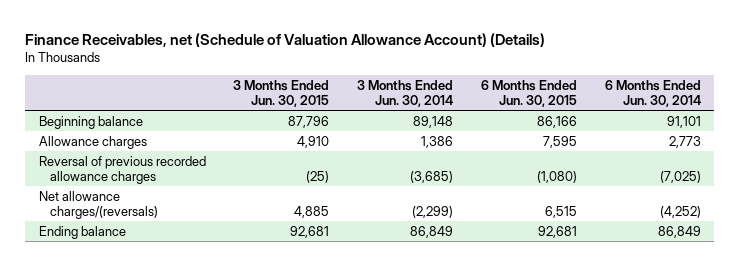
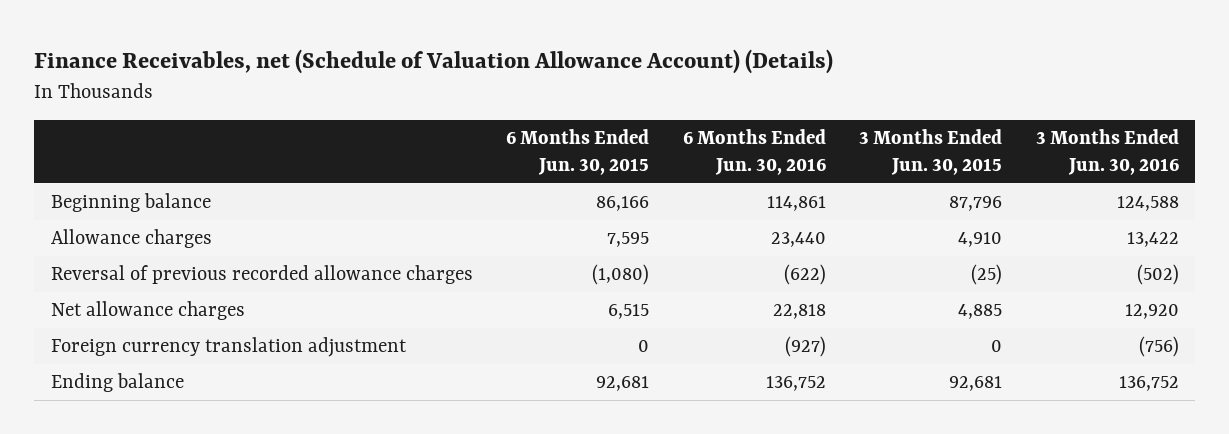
[357,79,454,108] 3 Months Ended Jun. 30, 2014 -> none
[604,79,701,108] 6 Months Ended Jun. 30, 2014 -> none
none -> [682,129,826,176] 6 Months Ended Jun. 30, 2016
none -> [1035,129,1179,176] 3 Months Ended Jun. 30, 2016
[38,190,158,220] Net allowance charges/(reversals) -> [50,301,245,321] Net allowance charges
none -> [50,337,407,358] Foreign currency translation adjustment

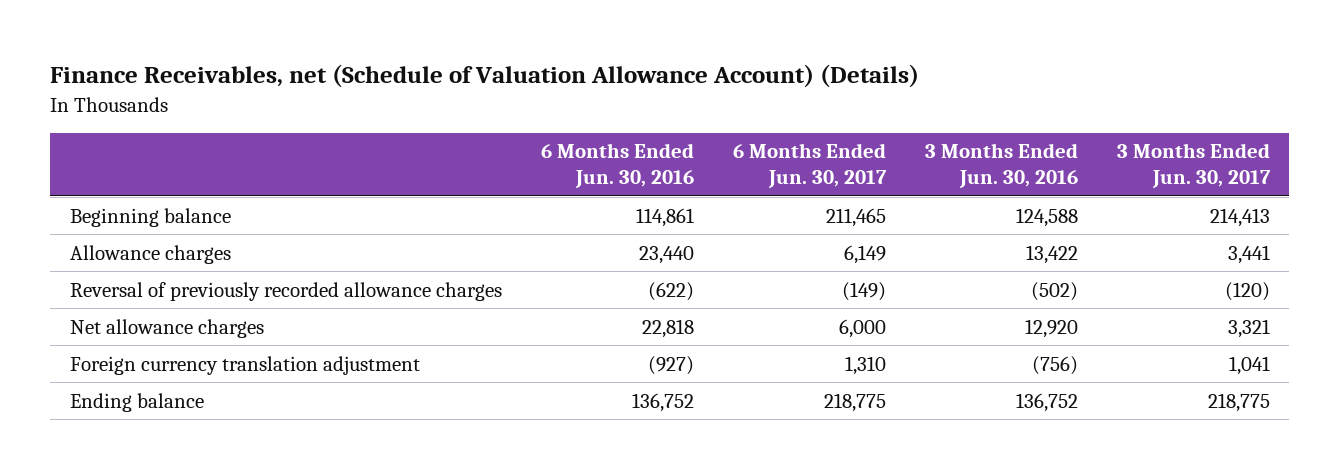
[506,129,650,176] 6 Months Ended Jun. 30, 2015 -> none
[859,129,1003,176] 3 Months Ended Jun. 30, 2015 -> none
none -> [732,143,887,189] 6 Months Ended Jun. 30, 2017
none -> [1116,143,1271,189] 3 Months Ended Jun. 30, 2017
[50,265,473,285] Reversal of previous recorded allowance charges -> [69,281,502,301] Reversal of previously recorded allowance charges

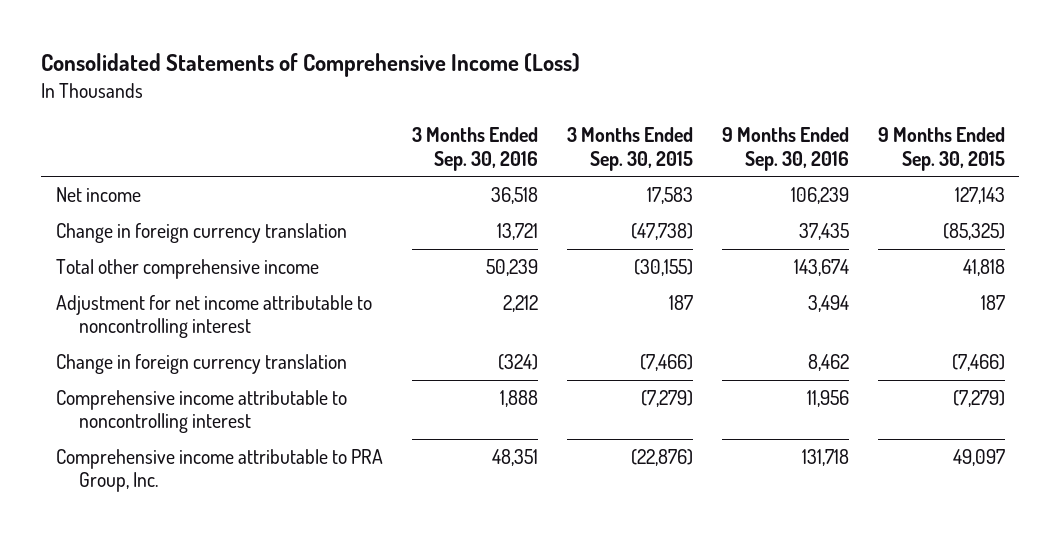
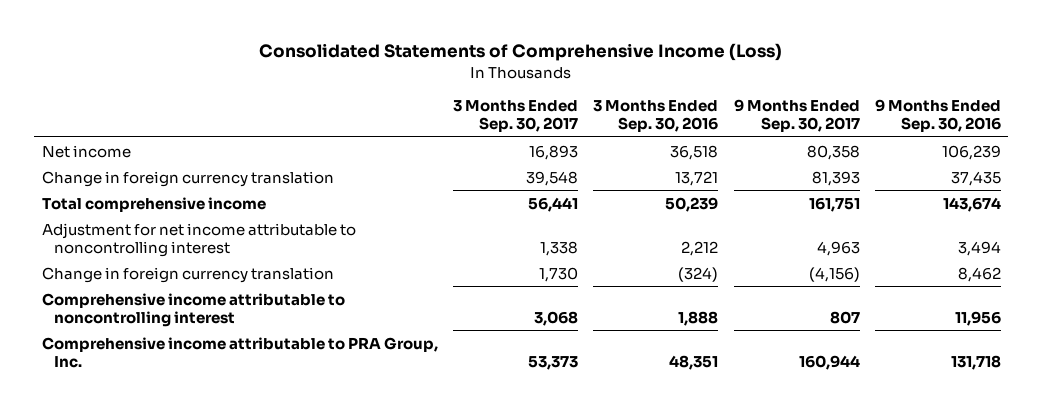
[566,127,693,171] 3 Months Ended Sep. 30, 2015 -> none
[877,127,1005,171] 9 Months Ended Sep. 30, 2015 -> none
none -> [453,100,579,132] 3 Months Ended Sep. 30, 2017
none -> [733,99,860,132] 9 Months Ended Sep. 30, 2017
[55,258,319,279] Total other comprehensive income -> [41,196,266,212] Total comprehensive income

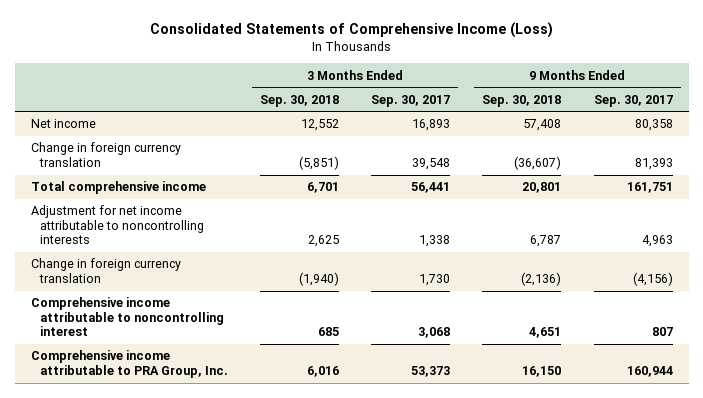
[593,100,719,132] 3 Months Ended Sep. 30, 2016 -> none
[874,99,1001,132] 9 Months Ended Sep. 30, 2016 -> none
none -> [260,94,340,107] Sep. 30, 2018
none -> [482,94,562,107] Sep. 30, 2018
[41,222,356,257] Adjustment for net income attributable to noncontrolling interest -> [30,205,204,245] Adjustment for net income attributable to noncontrolling interests

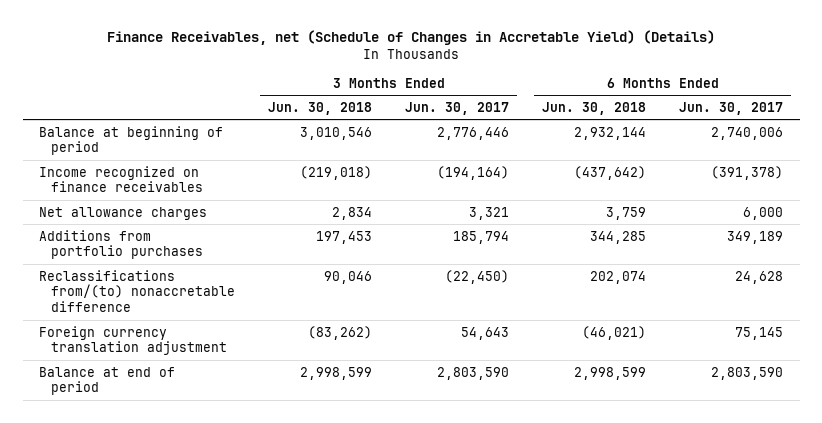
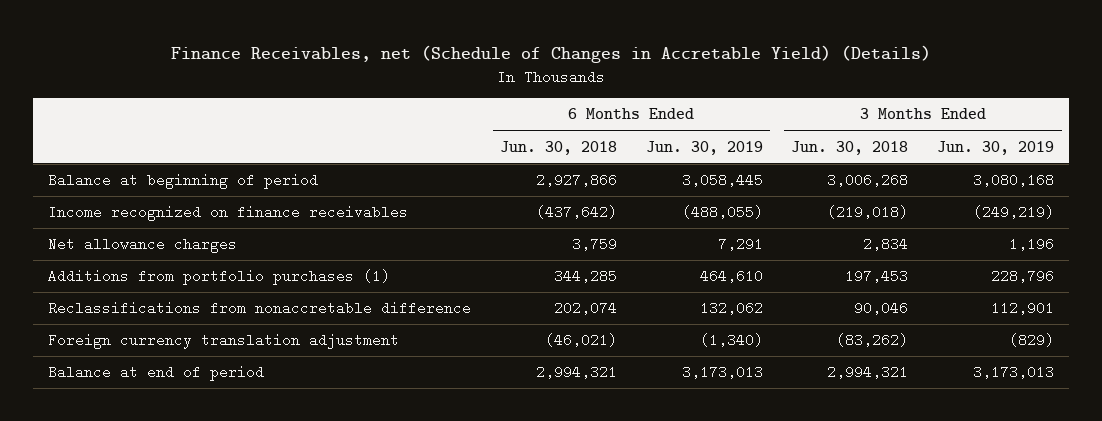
[405,101,510,115] Jun. 30, 2017 -> none
[679,101,784,115] Jun. 30, 2017 -> none
none -> [645,140,763,155] Jun. 30, 2019
none -> [937,140,1055,155] Jun. 30, 2019
[300,126,373,140] 3,010,546 -> [827,173,909,188] 3,006,268
[574,126,647,140] 2,932,144 -> [535,173,617,188] 2,927,866
[39,229,204,260] Additions from portfolio purchases -> [47,269,390,286] Additions from portfolio purchases (1)
[39,269,236,313] Reclassifications from/(to) nonaccretable difference -> [47,301,471,316] Reclassifications from nonaccretable difference
[300,366,373,380] 2,998,599 -> [827,365,909,380] 2,994,321
[574,366,647,380] 2,998,599 -> [535,365,617,380] 2,994,321

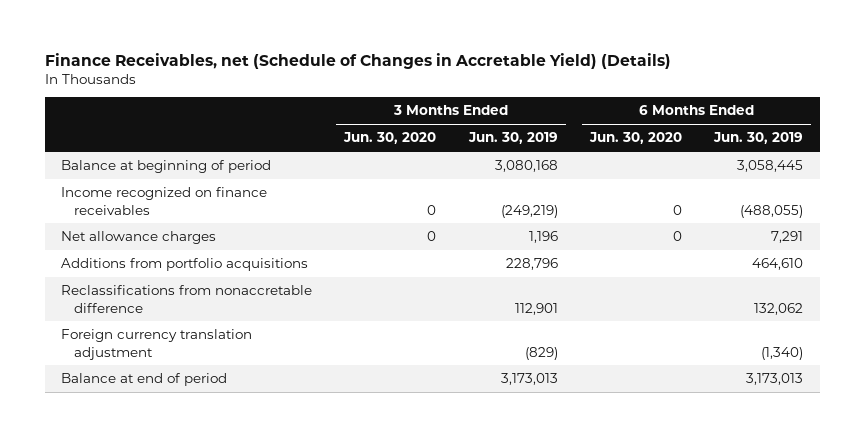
[499,140,617,155] Jun. 30, 2018 -> none
[791,140,909,155] Jun. 30, 2018 -> none
none -> [343,132,437,145] Jun. 30, 2020
none -> [589,132,683,145] Jun. 30, 2020
[47,269,390,286] Additions from portfolio purchases (1) -> [61,258,309,272] Additions from portfolio acquisitions

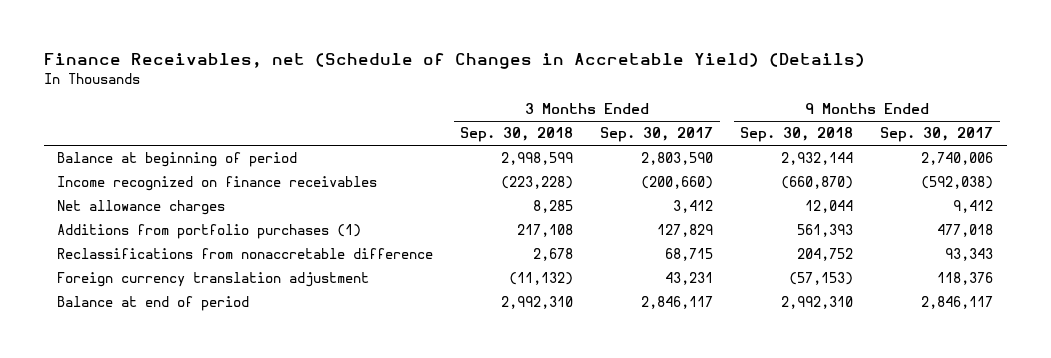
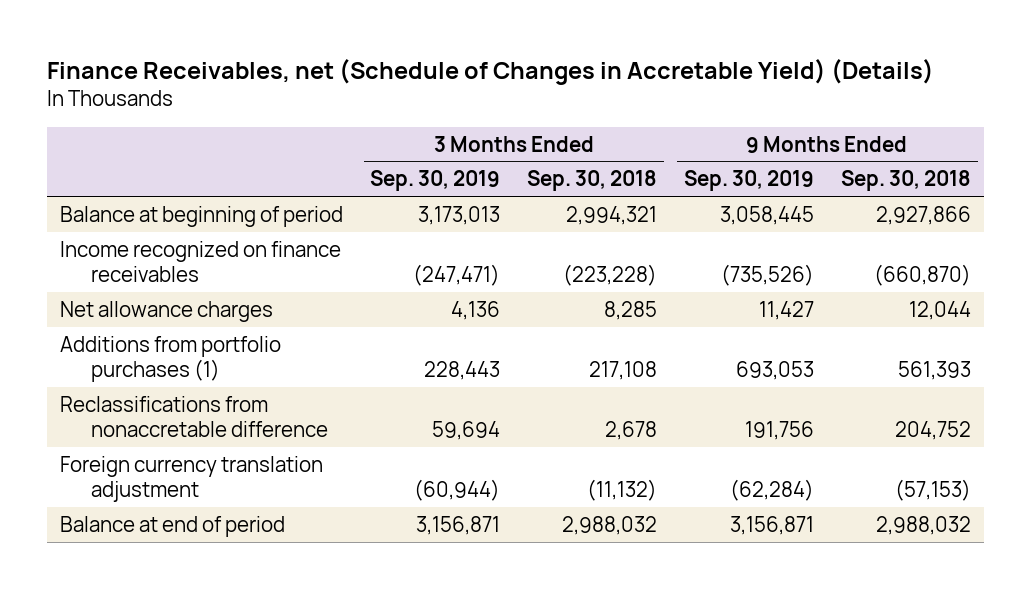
[600,127,714,143] Sep. 30, 2017 -> none
[880,127,994,143] Sep. 30, 2017 -> none
none -> [370,170,501,192] Sep. 30, 2019
none -> [684,170,815,192] Sep. 30, 2019
[501,152,574,166] 2,998,599 -> [566,205,658,225] 2,994,321
[781,152,854,166] 2,932,144 -> [875,205,971,225] 2,927,866
[501,296,574,310] 2,992,310 -> [562,515,658,535] 2,988,032
[781,296,854,310] 2,992,310 -> [875,515,971,535] 2,988,032

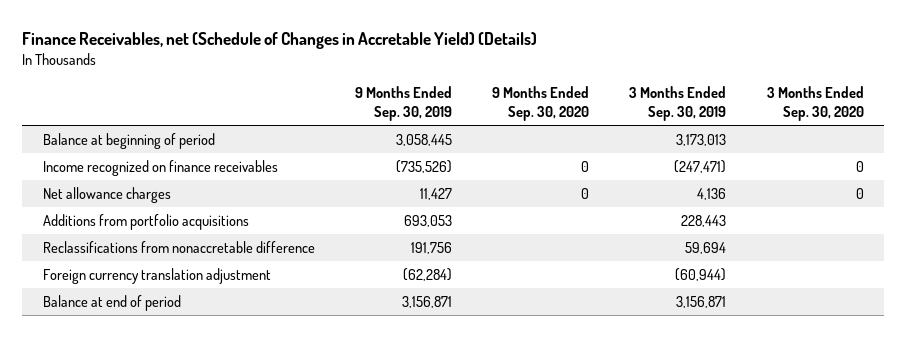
[527,170,658,192] Sep. 30, 2018 -> none
[840,170,971,192] Sep. 30, 2018 -> none
none -> [492,86,590,122] 9 Months Ended Sep. 30, 2020
none -> [766,86,864,122] 3 Months Ended Sep. 30, 2020
[60,335,282,383] Additions from portfolio purchases (1) -> [42,213,249,230] Additions from portfolio acquisitions

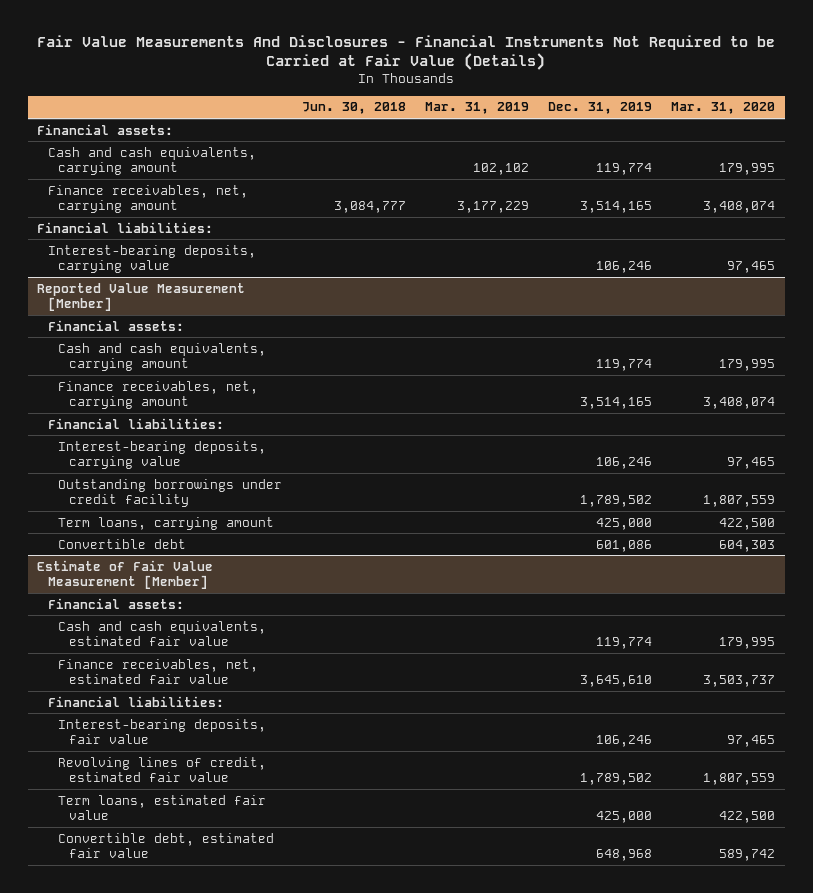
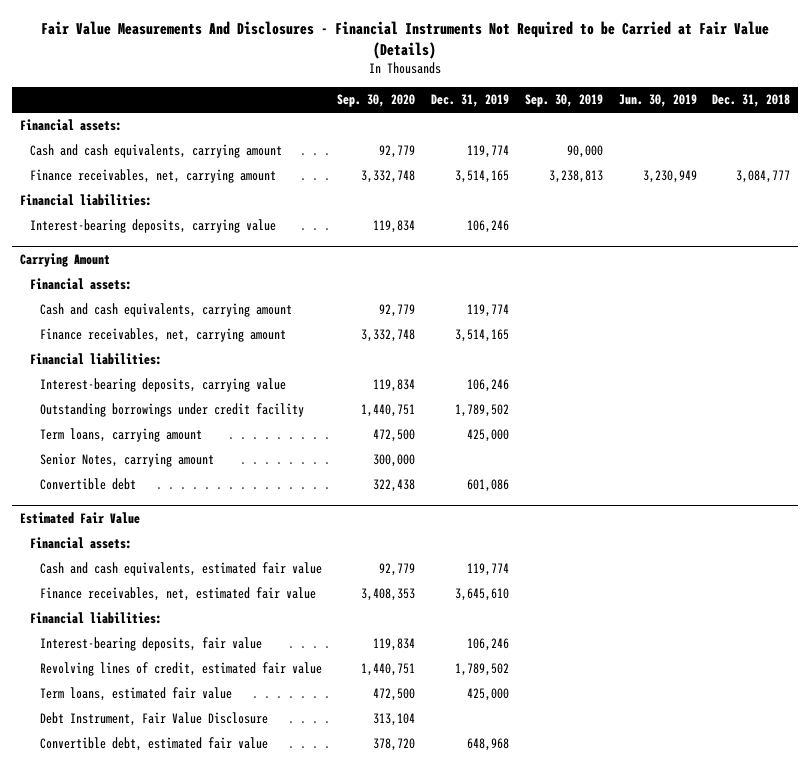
[301,102,406,115] Jun. 30, 2018 -> none
[424,102,529,115] Mar. 31, 2019 -> none
[671,102,776,115] Mar. 31, 2020 -> none
none -> [337,94,416,108] Sep. 30, 2020
none -> [524,94,603,108] Sep. 30, 2019
none -> [618,94,697,108] Jun. 30, 2019
none -> [712,94,791,108] Dec. 31, 2018
[37,282,246,312] Reported Value Measurement [Member] -> [20,253,111,268] Carrying Amount
none -> [39,453,214,468] Senior Notes, carrying amount
[37,559,214,590] Estimate of Fair Value Measurement [Member] -> [20,512,141,525] Estimated Fair Value
none -> [39,712,268,727] Debt Instrument, Fair Value Disclosure

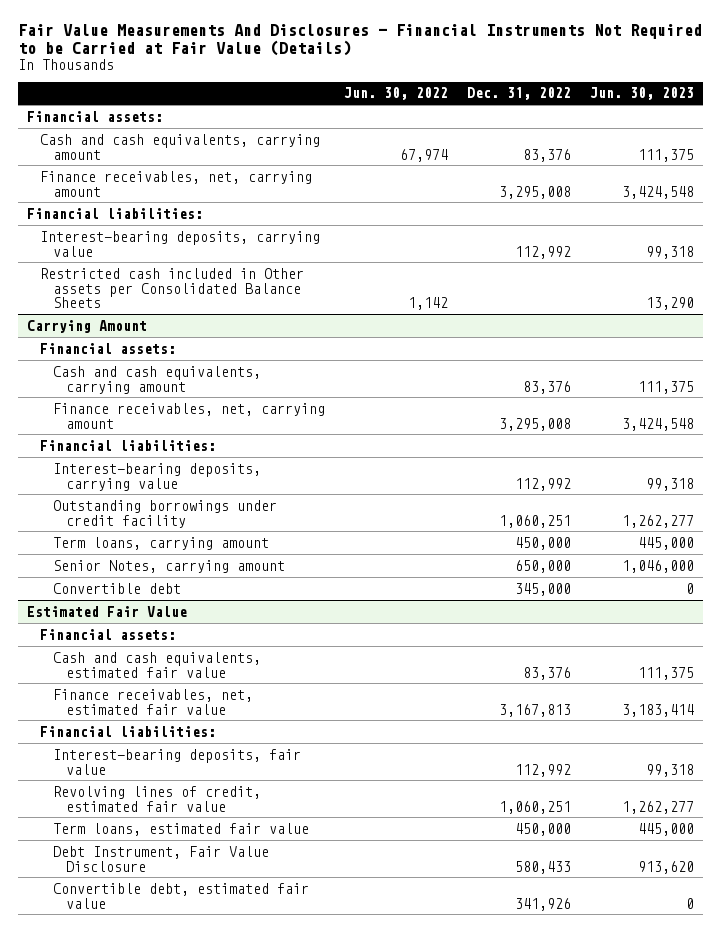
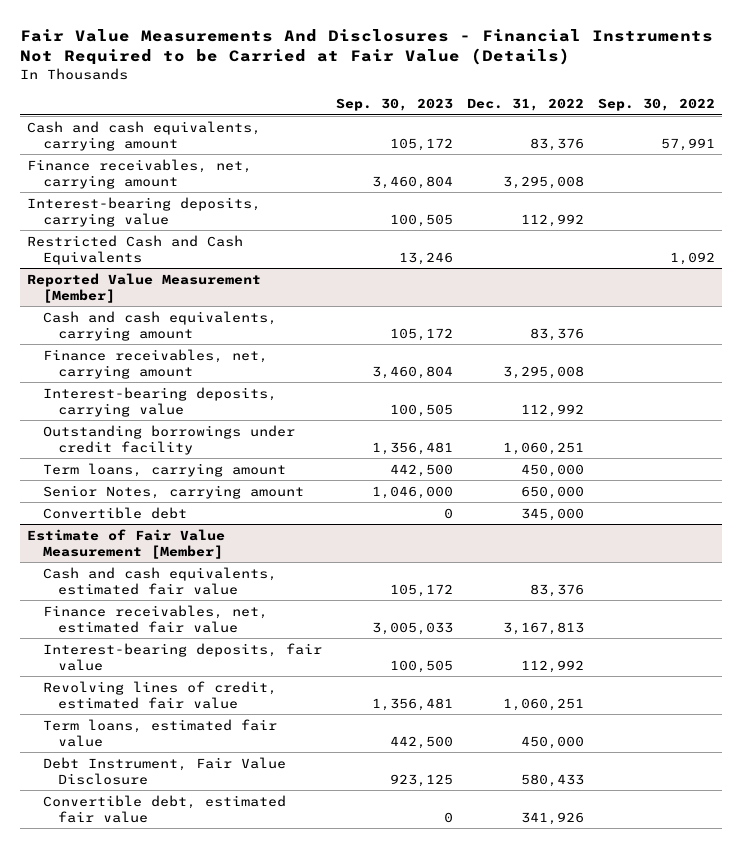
[344,87,449,101] Jun. 30, 2022 -> none
[589,87,694,101] Jun. 30, 2023 -> none
none -> [336,98,454,112] Sep. 30, 2023
none -> [598,98,716,112] Sep. 30, 2022
[27,110,164,122] Financial assets: -> none
[27,207,204,219] Financial liabilities: -> none
[40,342,177,354] Financial assets: -> none
[40,267,305,309] Restricted cash included in Other assets per Consolidated Balance Sheets -> [27,234,244,265] Restricted Cash and Cash Equivalents
[27,319,148,333] Carrying Amount -> [27,272,262,303] Reported Value Measurement [Member]
[40,439,217,451] Financial liabilities: -> none
[40,628,177,640] Financial assets: -> none
[27,605,188,617] Estimated Fair Value -> [27,528,226,559] Estimate of Fair Value Measurement [Member]
[40,725,217,737] Financial liabilities: -> none

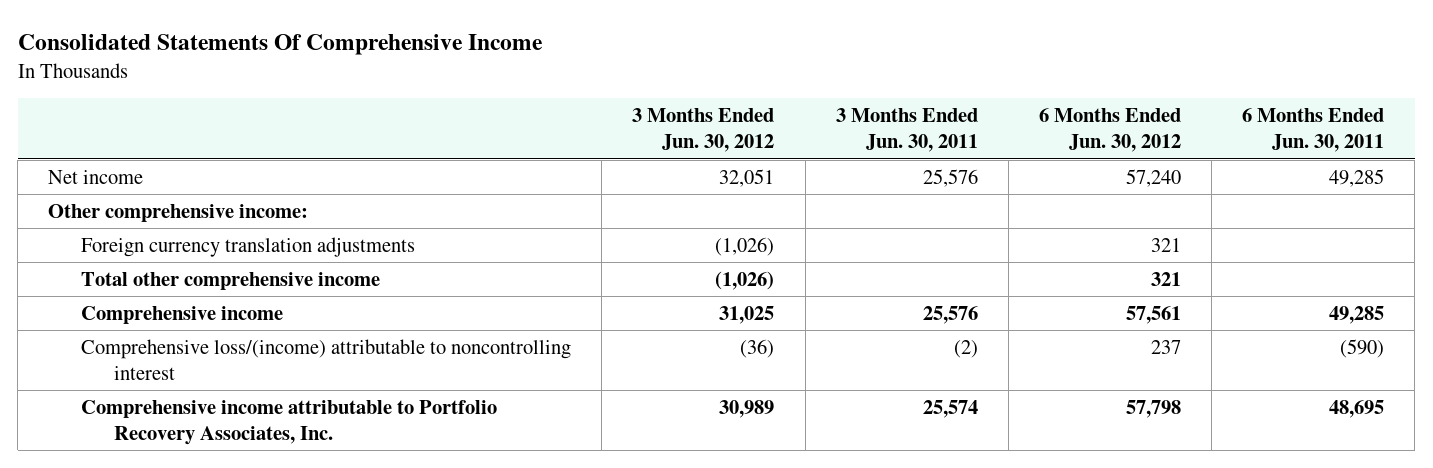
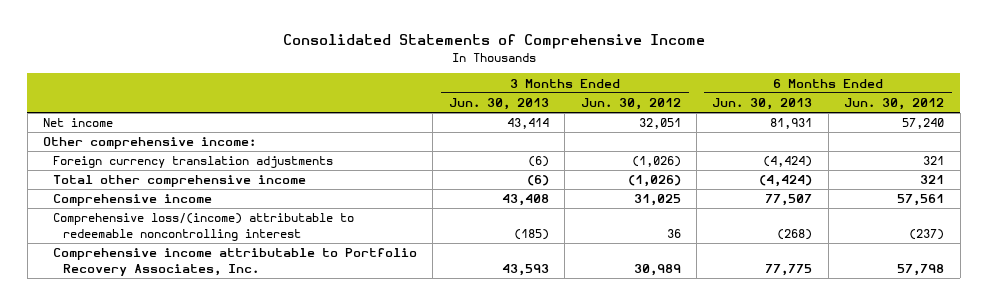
[17,33,543,55] Consolidated Statements Of Comprehensive Income -> [282,34,705,50] Consolidated Statements of Comprehensive Income
[835,108,978,153] 3 Months Ended Jun. 30, 2011 -> none
[1242,108,1385,153] 6 Months Ended Jun. 30, 2011 -> none
none -> [448,98,549,111] Jun. 30, 2013
none -> [712,98,813,111] Jun. 30, 2013
[81,339,572,380] Comprehensive loss/(income) attributable to noncontrolling interest -> [53,213,355,241] Comprehensive loss/(income) attributable to redeemable noncontrolling interest
[740,339,775,359] (36) -> [666,228,681,238] 36
[1150,340,1181,355] 237 -> [909,228,945,240] (237)

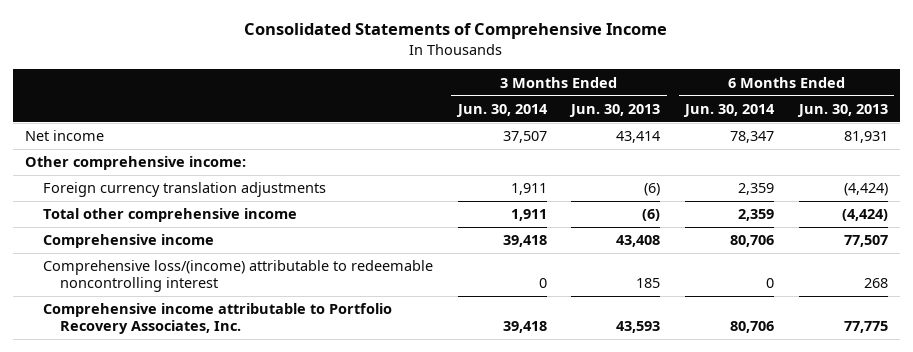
[580,98,681,111] Jun. 30, 2012 -> none
[844,98,945,111] Jun. 30, 2012 -> none
none -> [455,104,548,118] Jun. 30, 2014
none -> [683,104,776,118] Jun. 30, 2014
[513,228,549,240] (185) -> [636,278,661,289] 185
[777,228,813,240] (268) -> [863,278,888,289] 268

